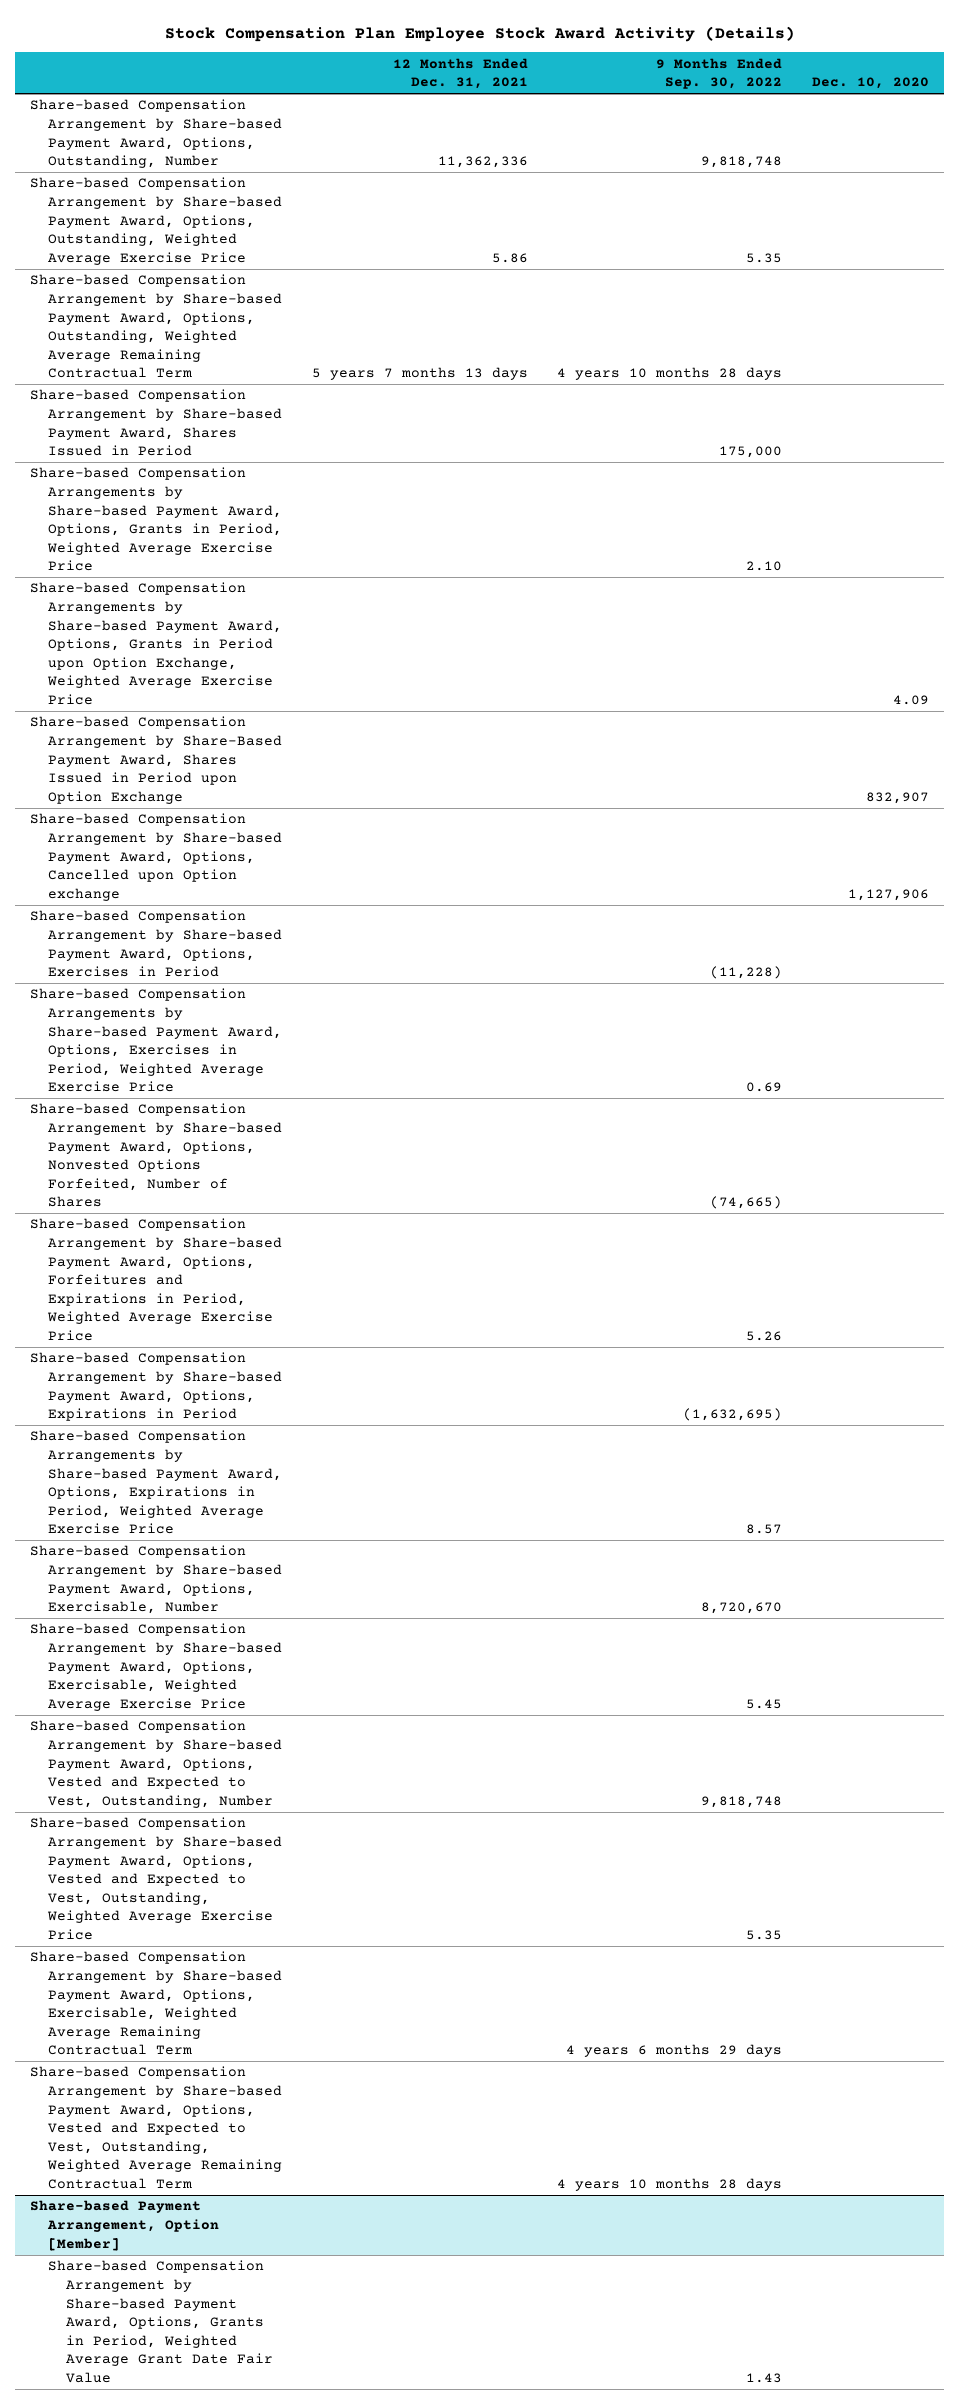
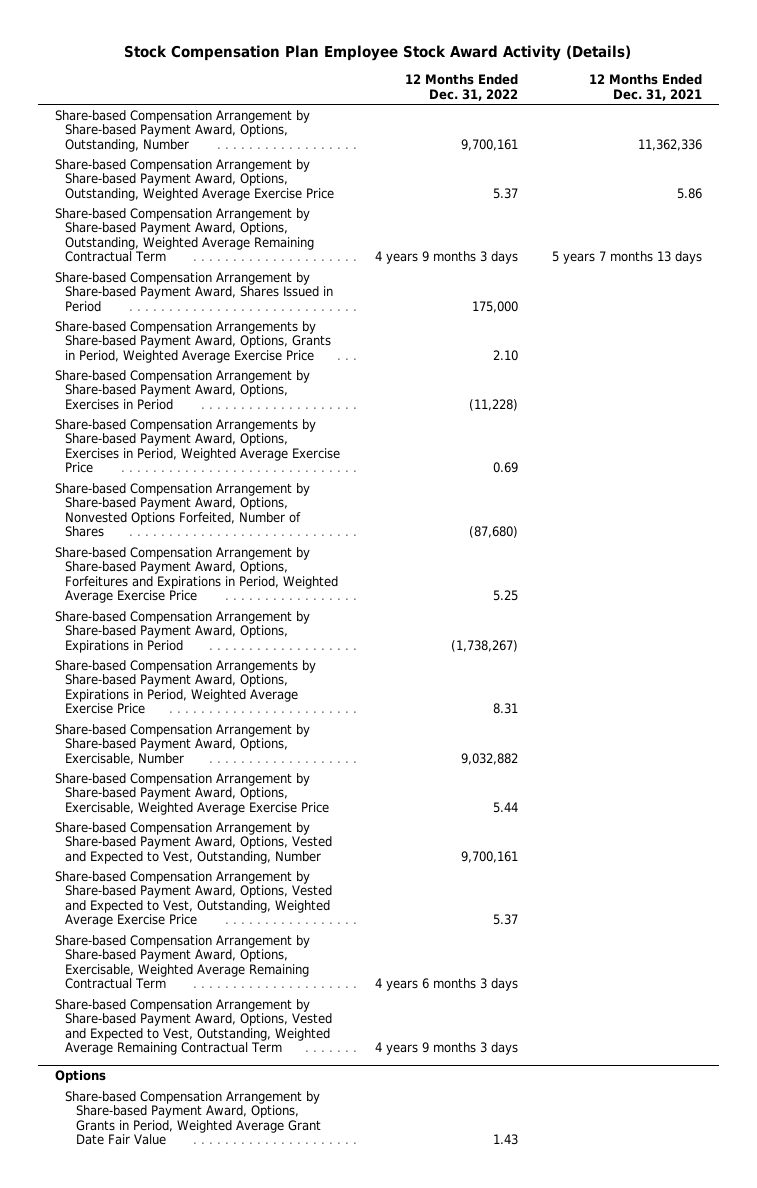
[656,57,783,90] 9 Months Ended Sep. 30, 2022 -> none
[811,77,929,90] Dec. 10, 2020 -> none
none -> [404,74,518,101] 12 Months Ended Dec. 31, 2022
[30,582,282,705] Share-based Compensation Arrangements by Share-based Payment Award, Options, Grants in Period upon Option Exchange, Weighted Average Exercise Price -> none
[30,716,282,804] Share-based Compensation Arrangement by Share-Based Payment Award, Shares Issued in Period upon Option Exchange -> none
[30,813,282,901] Share-based Compensation Arrangement by Share-based Payment Award, Options, Cancelled upon Option exchange -> none
[30,2200,219,2251] Share-based Payment Arrangement, Option [Member] -> [54,1069,106,1083] Options

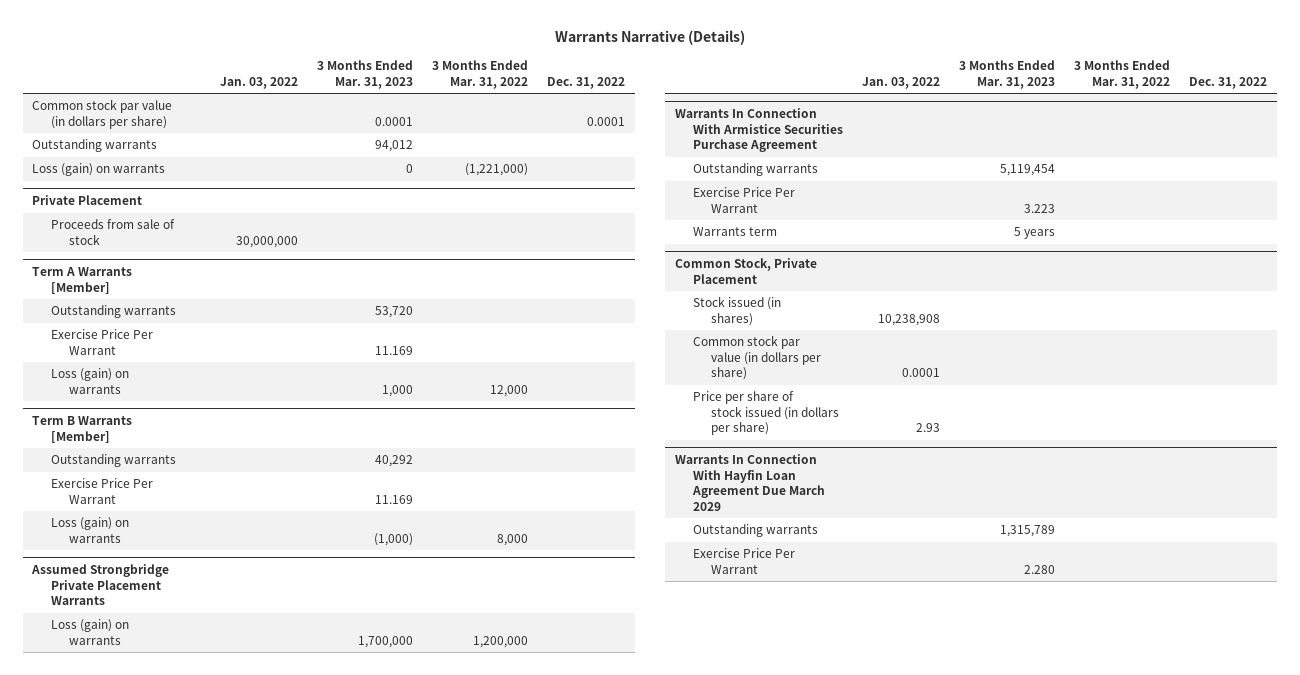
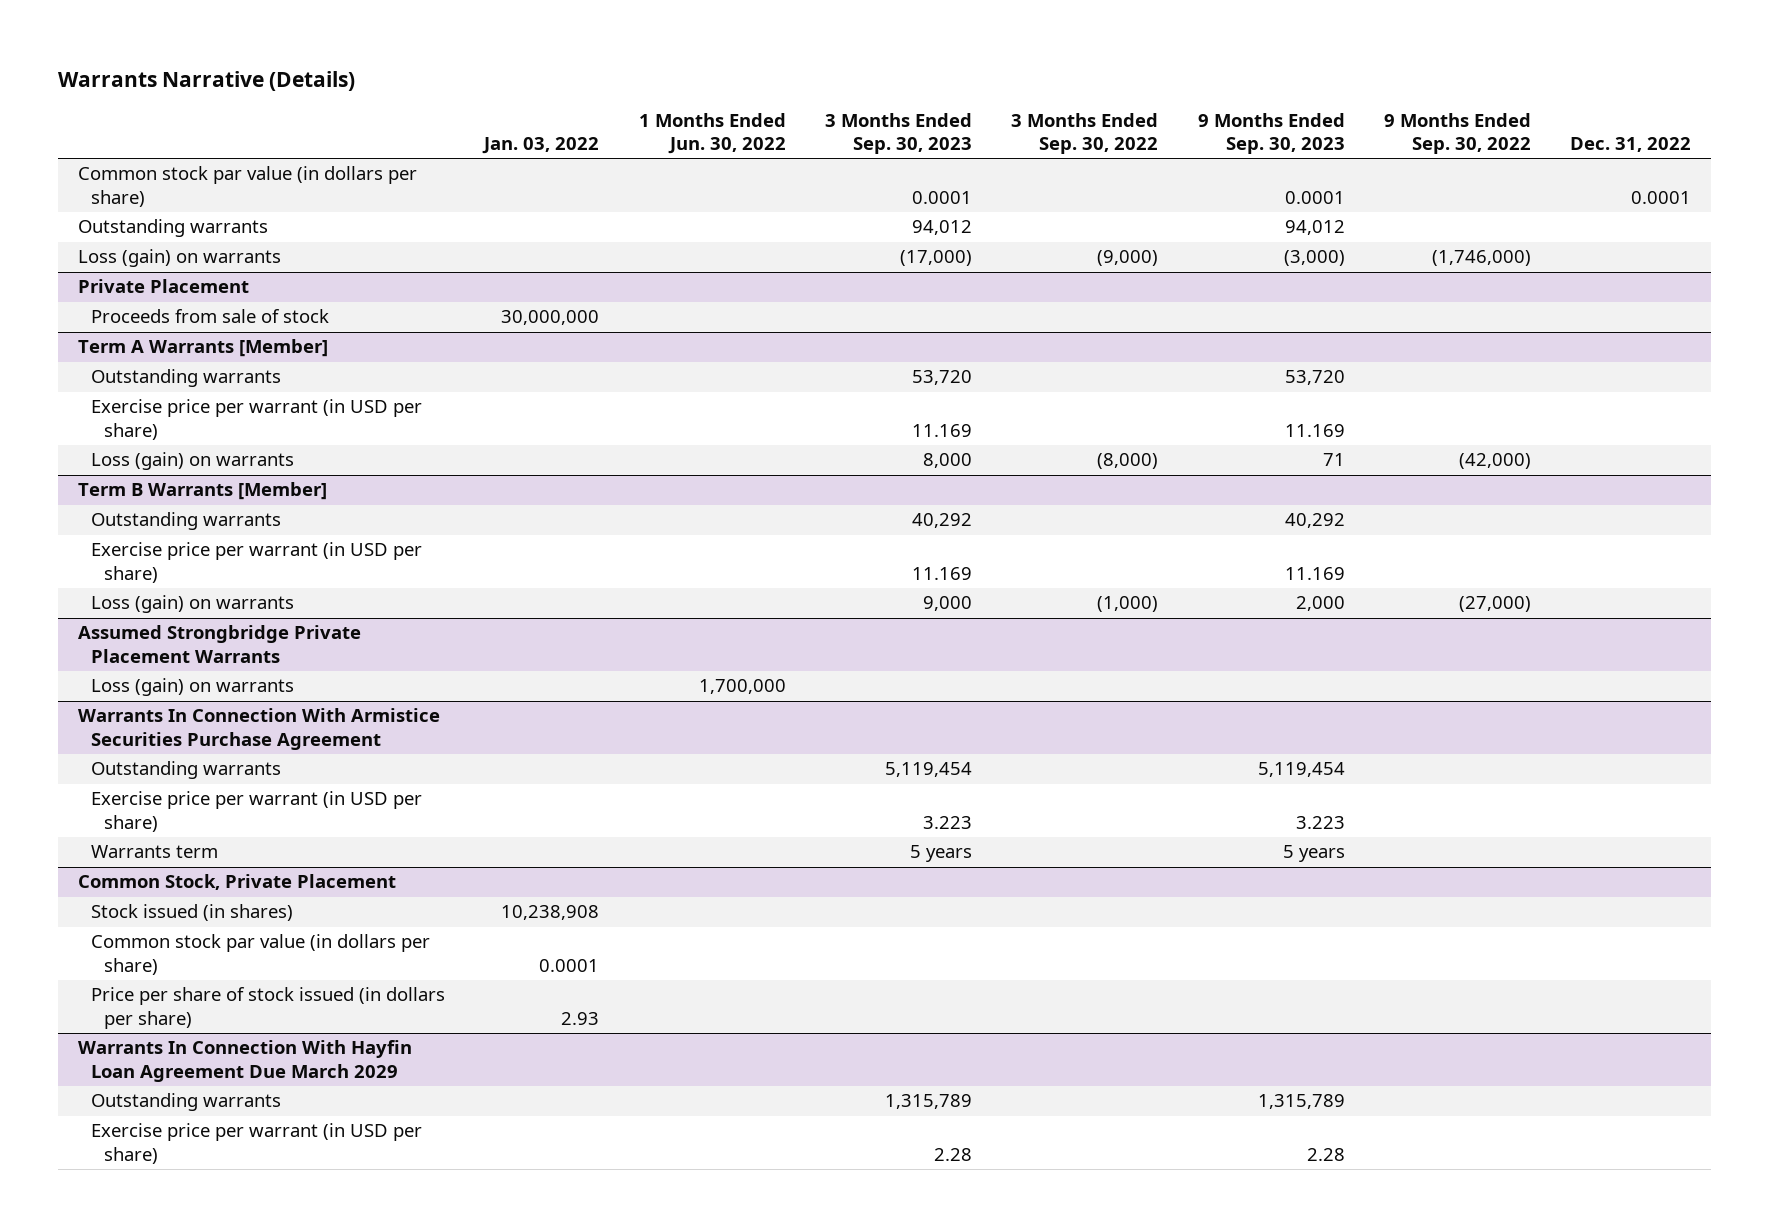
[316,60,413,89] 3 Months Ended Mar. 31, 2023 -> none
[432,60,529,89] 3 Months Ended Mar. 31, 2022 -> none
none -> [638,112,786,155] 1 Months Ended Jun. 30, 2022
none -> [824,112,972,155] 3 Months Ended Sep. 30, 2023
none -> [1011,112,1159,155] 3 Months Ended Sep. 30, 2022
none -> [1197,112,1345,155] 9 Months Ended Sep. 30, 2023
none -> [1384,112,1532,155] 9 Months Ended Sep. 30, 2022
[50,329,153,355] Exercise Price Per Warrant -> [90,399,422,440] Exercise price per warrant (in USD per share)
[50,478,153,504] Exercise Price Per Warrant -> [90,542,422,583] Exercise price per warrant (in USD per share)
[693,187,796,213] Exercise Price Per Warrant -> [90,791,422,832] Exercise price per warrant (in USD per share)
[693,548,796,574] Exercise Price Per Warrant -> [90,1123,422,1164] Exercise price per warrant (in USD per share)

